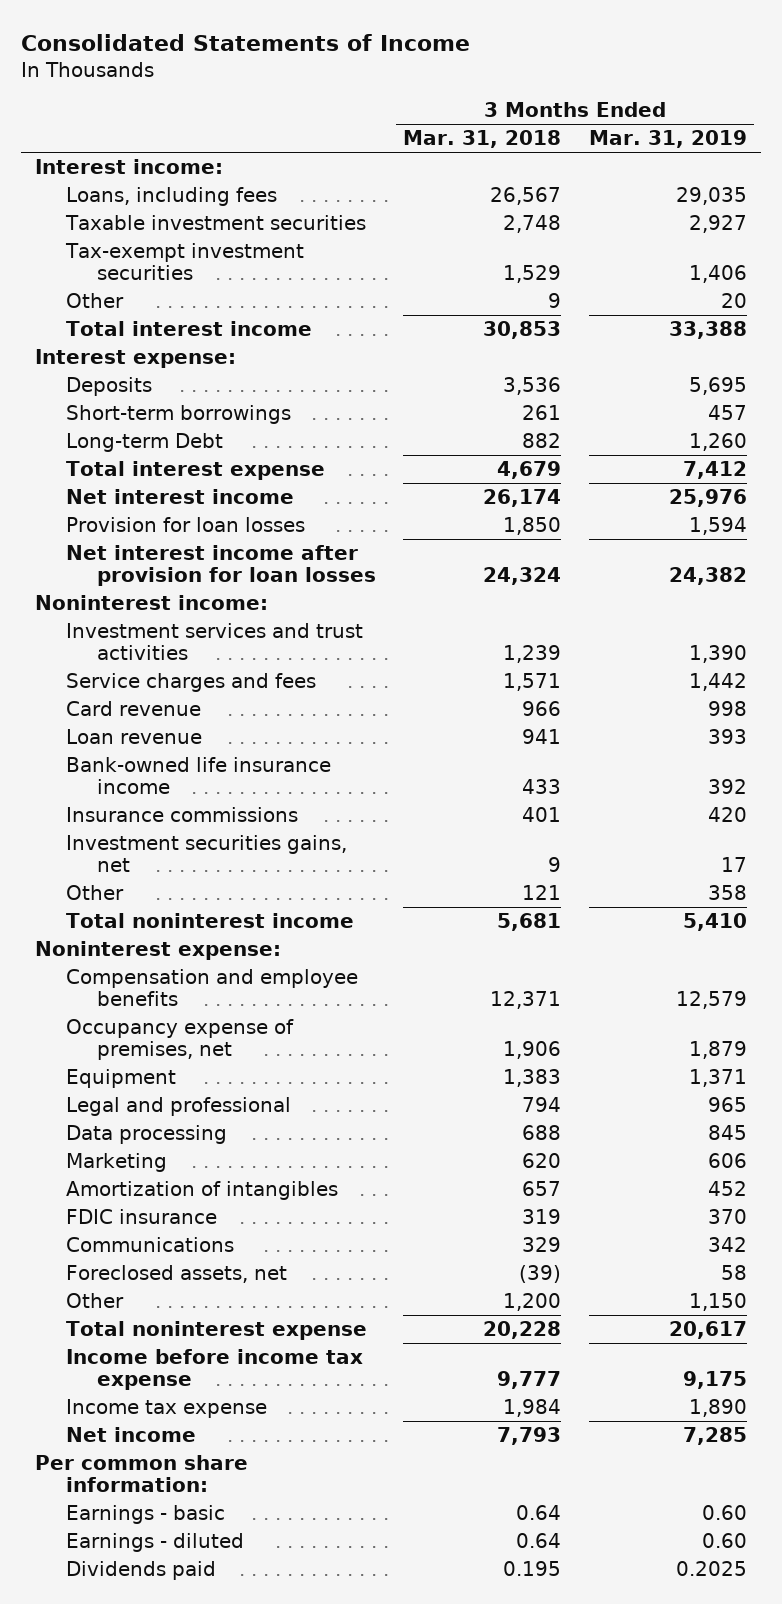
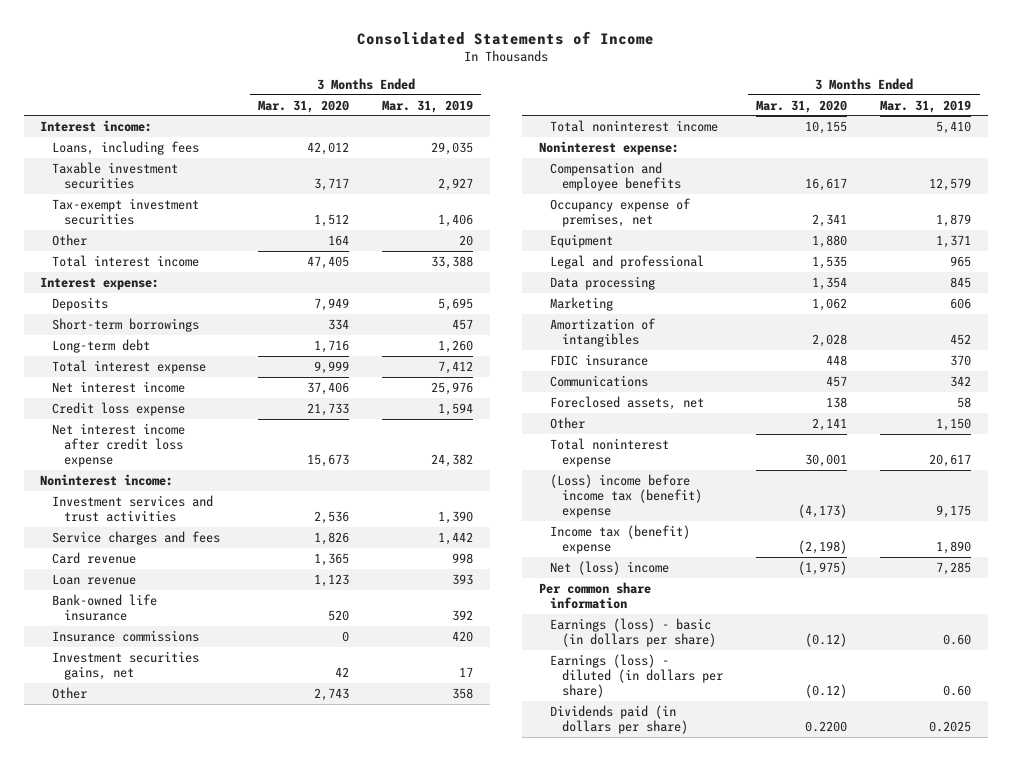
[403,130,562,149] Mar. 31, 2018 -> none
none -> [257,99,349,113] Mar. 31, 2020
[65,432,223,452] Long-term Debt -> [52,338,151,353] Long-term debt
[65,516,305,532] Provision for loan losses -> [52,401,186,416] Credit loss expense
[65,544,376,587] Net interest income after provision for loan losses -> [52,422,186,467] Net interest income after credit loss expense
[65,756,331,795] Bank-owned life insurance income -> [52,593,158,621] Bank-owned life insurance
[65,1348,363,1391] Income before income tax expense -> [550,473,703,518] (Loss) income before income tax (benefit) expense
[65,1398,267,1418] Income tax expense -> [550,524,691,554] Income tax (benefit) expense
[65,1426,196,1442] Net income -> [550,560,670,575] Net (loss) income
[35,1454,249,1493] Per common share information: -> [538,581,651,609] Per common share information
[65,1504,225,1524] Earnings - basic -> [550,617,717,647] Earnings (loss) - basic (in dollars per share)
[65,1532,244,1552] Earnings - diluted -> [550,653,724,698] Earnings (loss) - diluted (in dollars per share)
[65,1560,216,1580] Dividends paid -> [550,704,689,734] Dividends paid (in dollars per share)

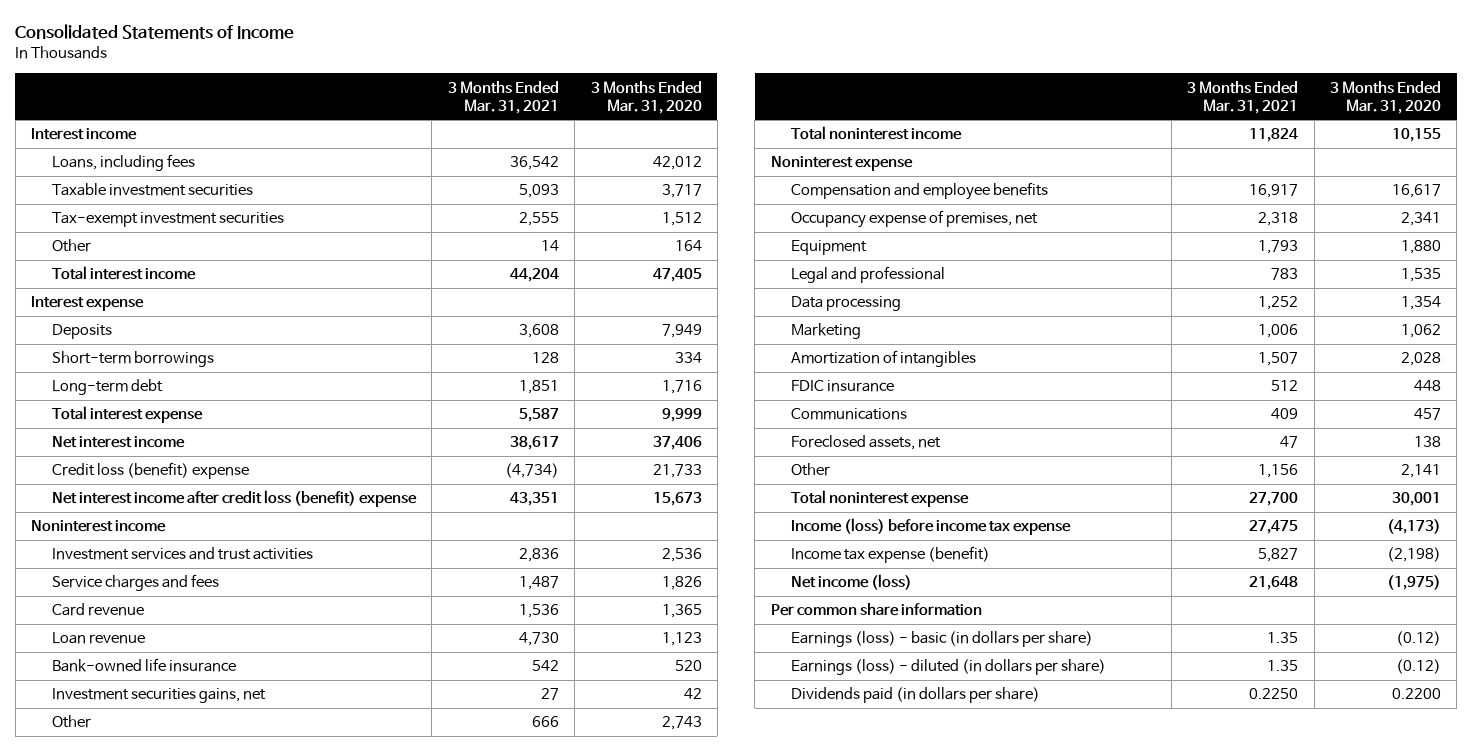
[382,99,474,113] Mar. 31, 2019 -> none
none -> [447,80,559,114] 3 Months Ended Mar. 31, 2021
[40,119,153,132] Interest income: -> [31,128,138,141] Interest income
[40,276,160,290] Interest expense: -> [31,296,145,312] Interest expense
[52,401,186,416] Credit loss expense -> [51,462,249,480] Credit loss (benefit) expense
[52,422,186,467] Net interest income after credit loss expense -> [51,490,417,508] Net interest income after credit loss (benefit) expense
[40,473,174,486] Noninterest income: -> [31,520,167,533] Noninterest income
[52,629,200,642] Insurance commissions -> none
[538,140,679,155] Noninterest expense: -> [770,156,913,172] Noninterest expense
[550,473,703,518] (Loss) income before income tax (benefit) expense -> [791,518,1072,536] Income (loss) before income tax expense
[550,524,691,554] Income tax (benefit) expense -> [791,546,991,564] Income tax expense (benefit)
[550,560,670,575] Net (loss) income -> [791,574,913,591] Net income (loss)

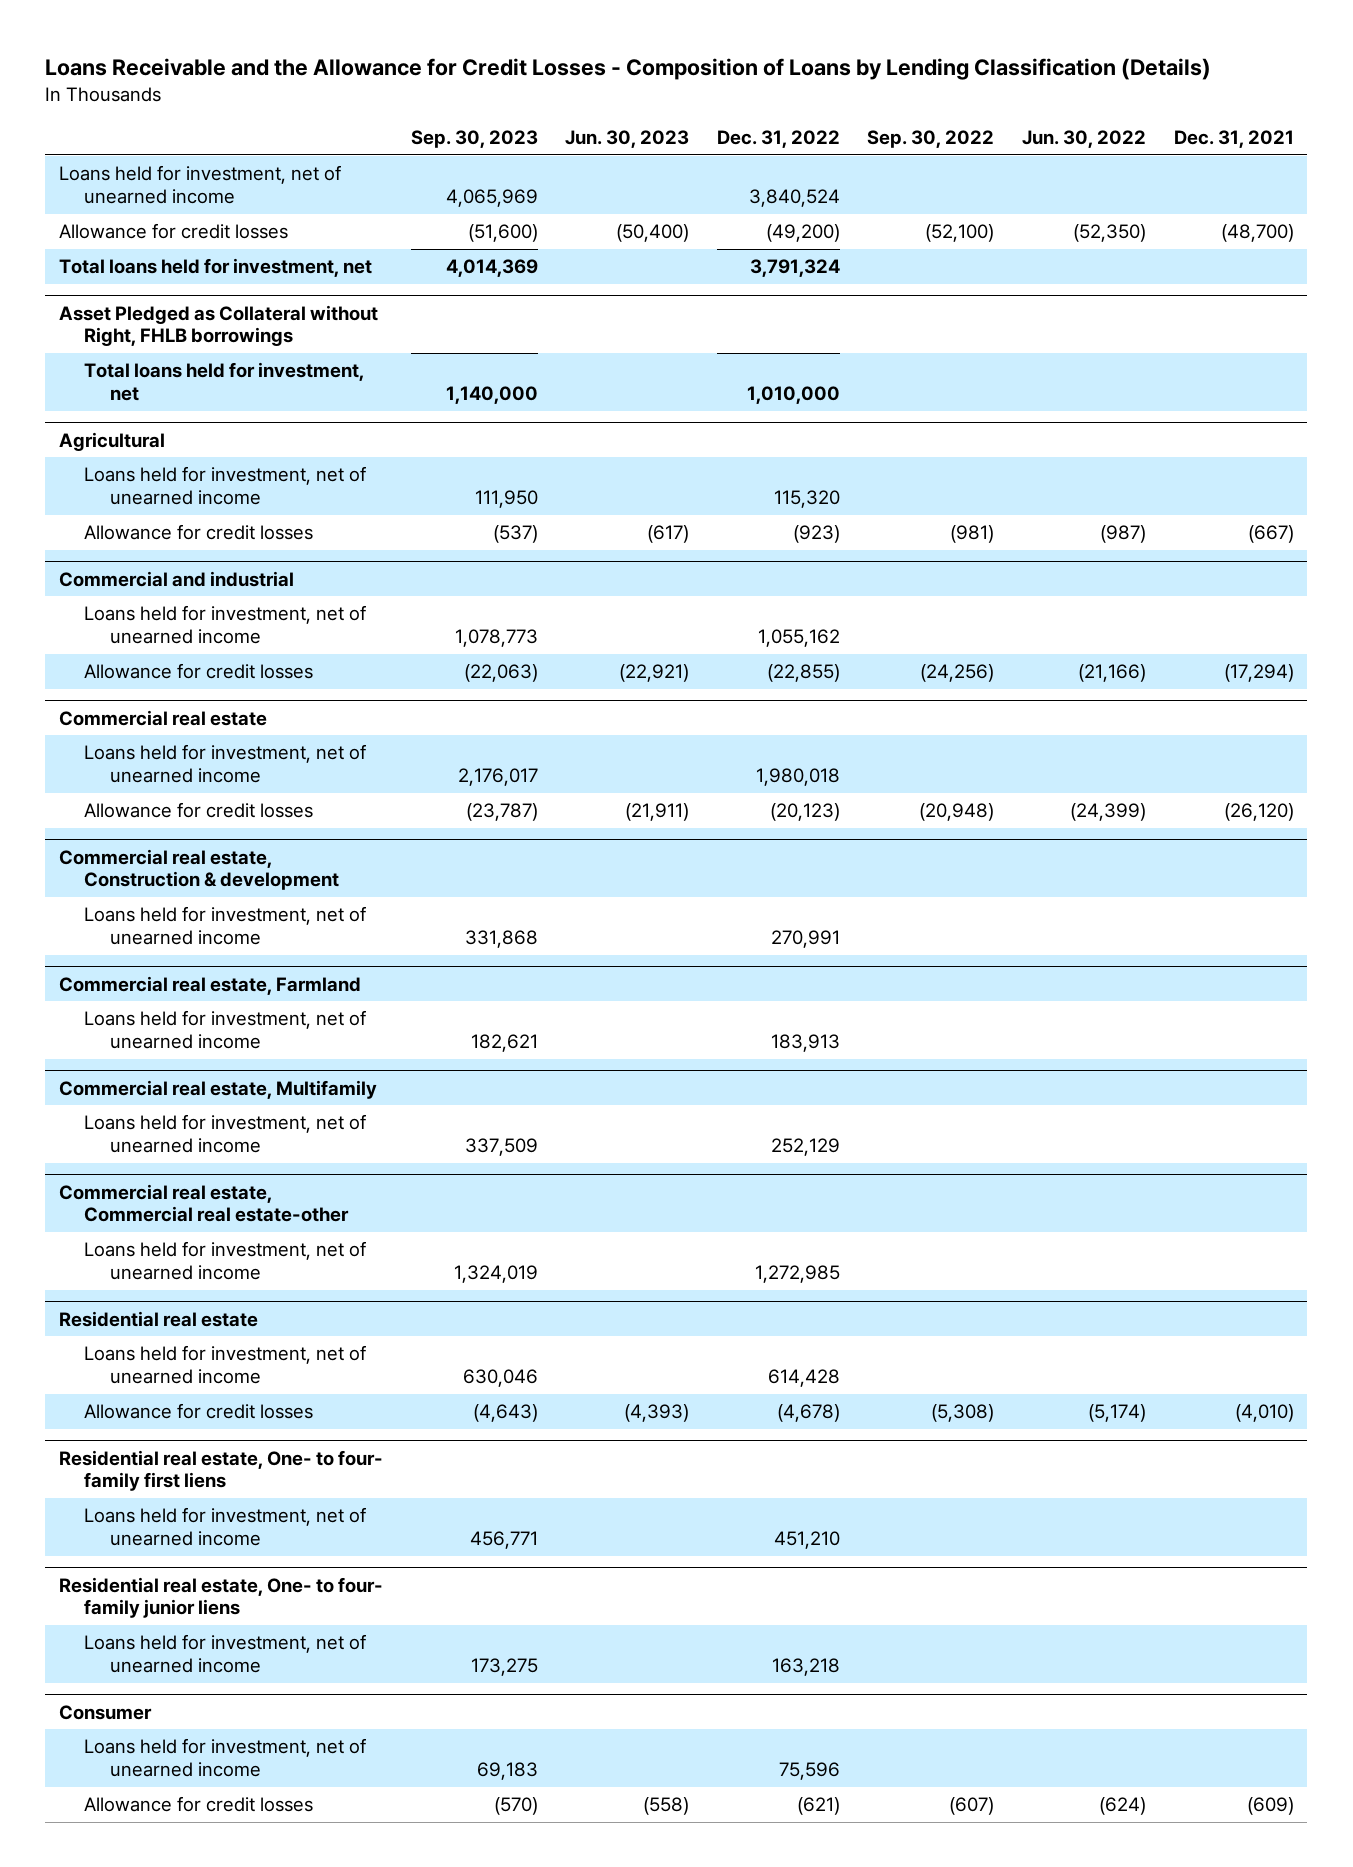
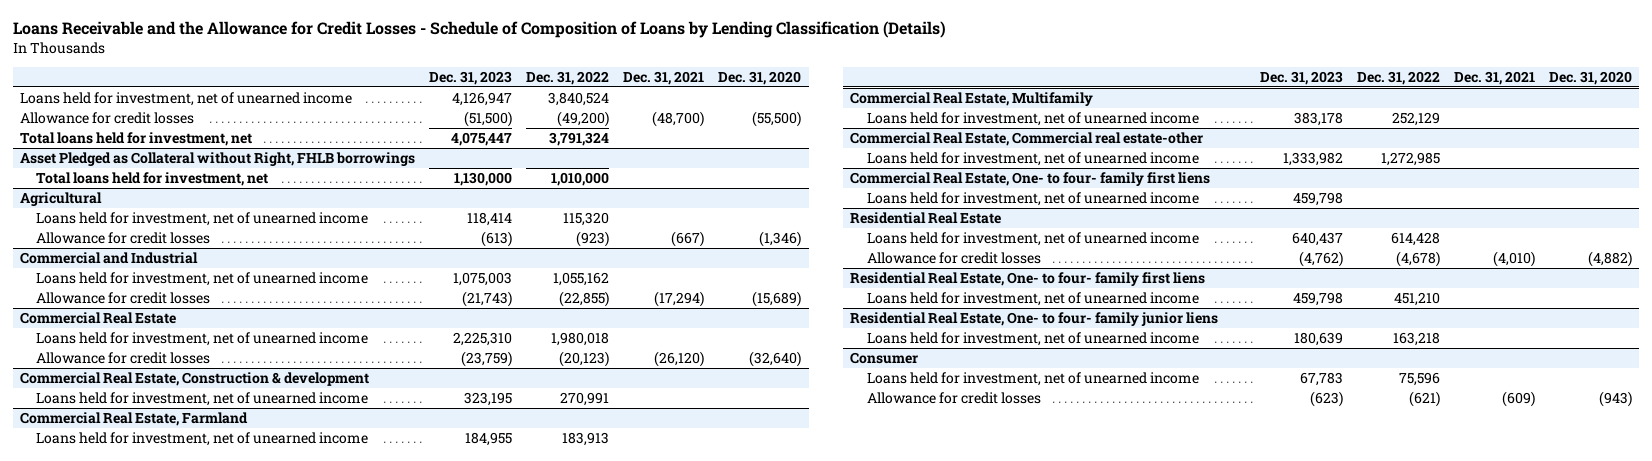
[45,57,1212,80] Loans Receivable and the Allowance for Credit Losses - Composition of Loans by Lending Classification (Details) -> [12,21,946,39] Loans Receivable and the Allowance for Credit Losses - Schedule of Composition of Loans by Lending Classification (Details)
[410,130,538,149] Sep. 30, 2023 -> none
[565,130,690,149] Jun. 30, 2023 -> none
[867,130,995,149] Sep. 30, 2022 -> none
[1022,130,1147,149] Jun. 30, 2022 -> none
none -> [428,70,512,85] Dec. 31, 2023
none -> [718,70,802,85] Dec. 31, 2020
[58,570,294,587] Commercial and industrial -> [19,251,198,264] Commercial and Industrial
[58,709,267,726] Commercial real estate -> [19,311,176,324] Commercial Real Estate
[58,848,340,891] Commercial real estate, Construction & development -> [19,371,369,386] Commercial Real Estate, Construction & development
[58,975,361,995] Commercial real estate, Farmland -> [19,411,248,426] Commercial Real Estate, Farmland
[58,1079,377,1099] Commercial real estate, Multifamily -> [850,91,1094,106] Commercial Real Estate, Multifamily
[58,1183,350,1223] Commercial real estate, Commercial real estate-other -> [850,131,1204,146] Commercial Real Estate, Commercial real estate-other
none -> [850,171,1211,186] Commercial Real Estate, One- to four- family first liens
none -> [866,191,1199,206] Loans held for investment, net of unearned income
[58,1310,258,1327] Residential real estate -> [850,211,1002,224] Residential Real Estate
[58,1449,383,1492] Residential real estate, One- to four- family first liens -> [850,271,1206,286] Residential Real Estate, One- to four- family first liens
[58,1576,383,1619] Residential real estate, One- to four- family junior liens -> [850,311,1219,326] Residential Real Estate, One- to four- family junior liens

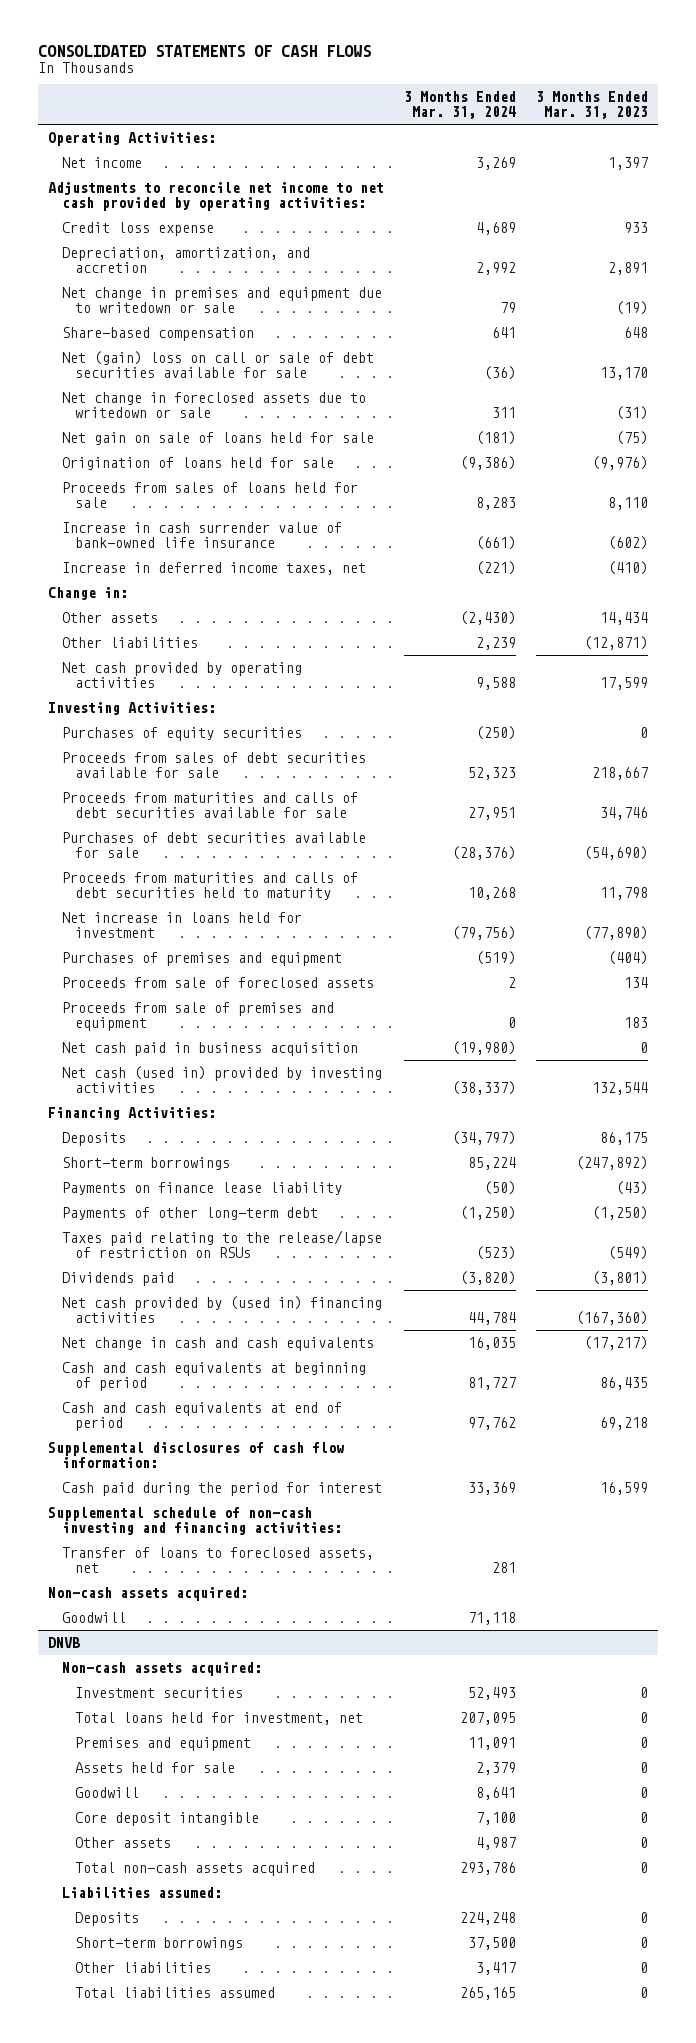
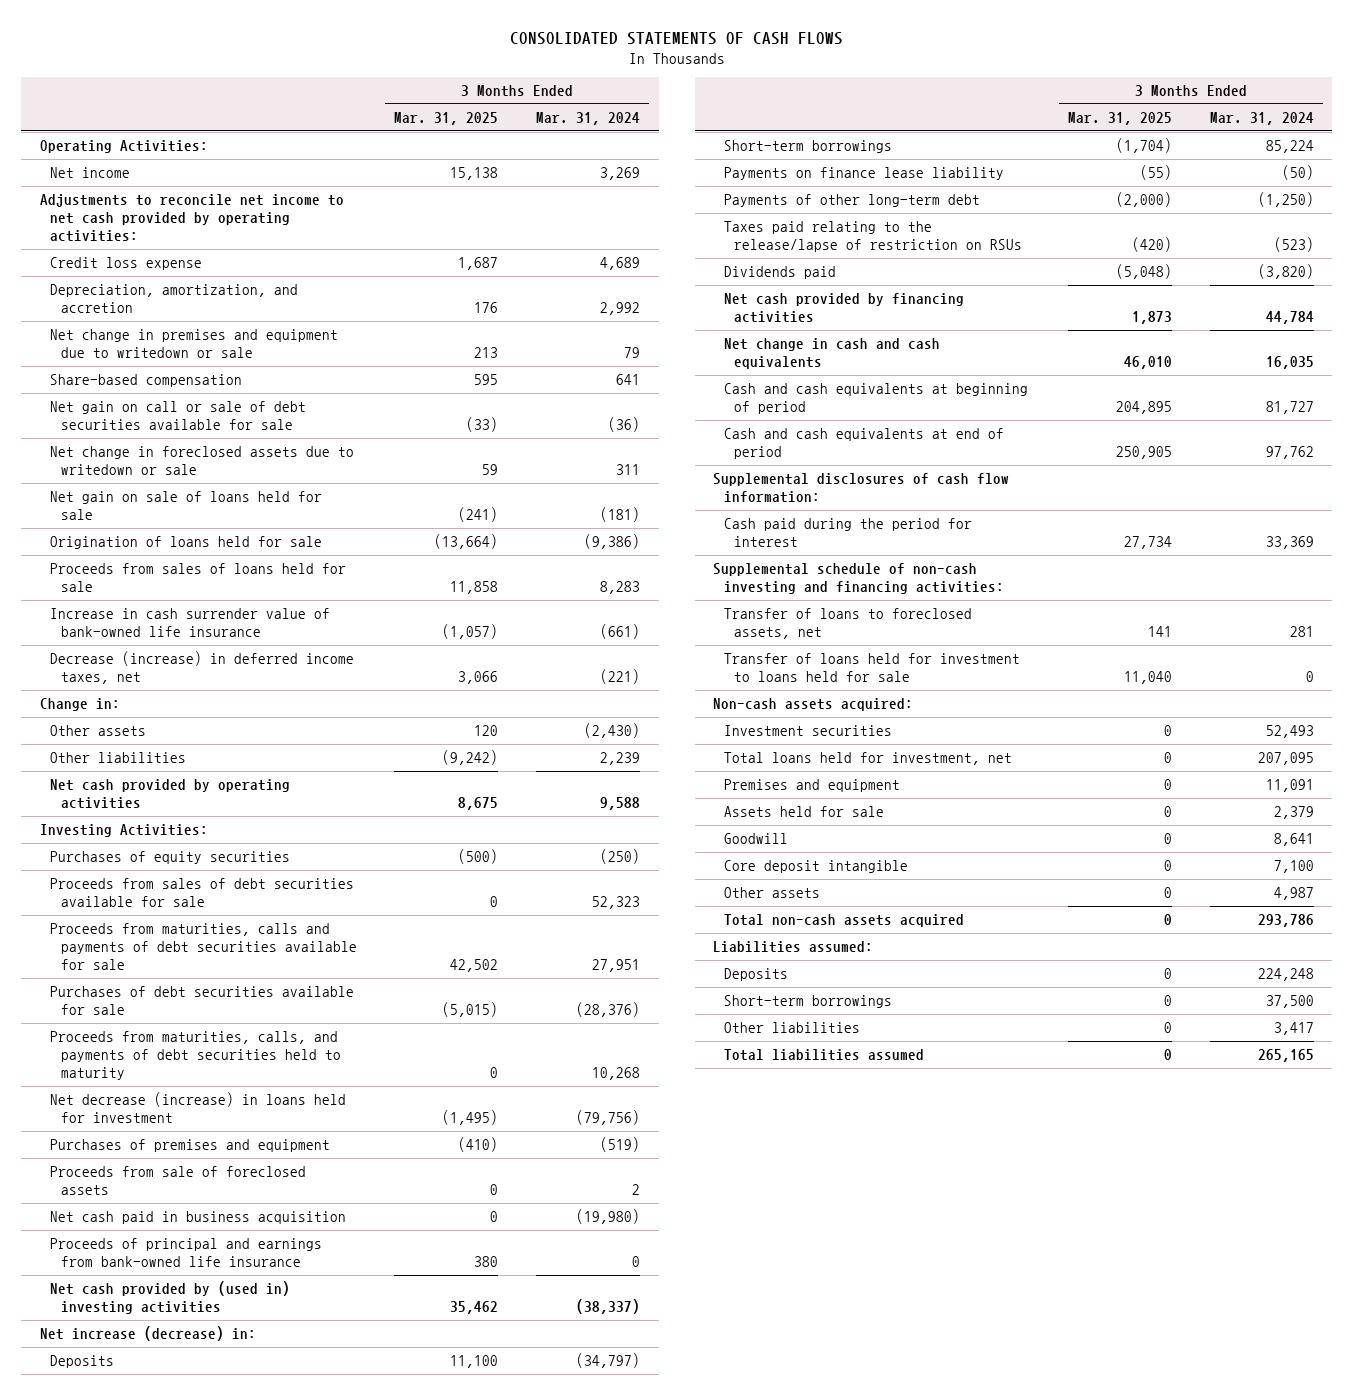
[535,91,648,120] 3 Months Ended Mar. 31, 2023 -> none
none -> [394,111,499,125] Mar. 31, 2025
[61,350,374,378] Net (gain) loss on call or sale of debt securities available for sale -> [50,401,307,431] Net gain on call or sale of debt securities available for sale
[61,561,366,575] Increase in deferred income taxes, net -> [50,651,355,685] Decrease (increase) in deferred income taxes, net
[61,791,358,818] Proceeds from maturities and calls of debt securities available for sale -> [50,923,357,971] Proceeds from maturities, calls and payments of debt securities available for sale
[61,871,358,900] Proceeds from maturities and calls of debt securities held to maturity -> [50,1031,341,1081] Proceeds from maturities, calls, and payments of debt securities held to maturity
[61,911,302,938] Net increase in loans held for investment -> [50,1092,347,1124] Net decrease (increase) in loans held for investment
[61,1001,334,1031] Proceeds from sale of premises and equipment -> none
[48,1106,217,1120] Financing Activities: -> none
none -> [50,1238,323,1268] Proceeds of principal and earnings from bank-owned life insurance
[61,1065,382,1093] Net cash (used in) provided by investing activities -> [50,1281,291,1315] Net cash provided by (used in) investing activities
none -> [39,1326,256,1342] Net increase (decrease) in:
[61,1295,382,1323] Net cash provided by (used in) financing activities -> [723,293,964,324] Net cash provided by financing activities
[48,1586,249,1601] Non-cash assets acquired: -> none
[61,1611,126,1623] Goodwill -> none
[48,1636,81,1648] DNVB -> none
none -> [723,653,1020,683] Transfer of loans held for investment to loans held for sale

